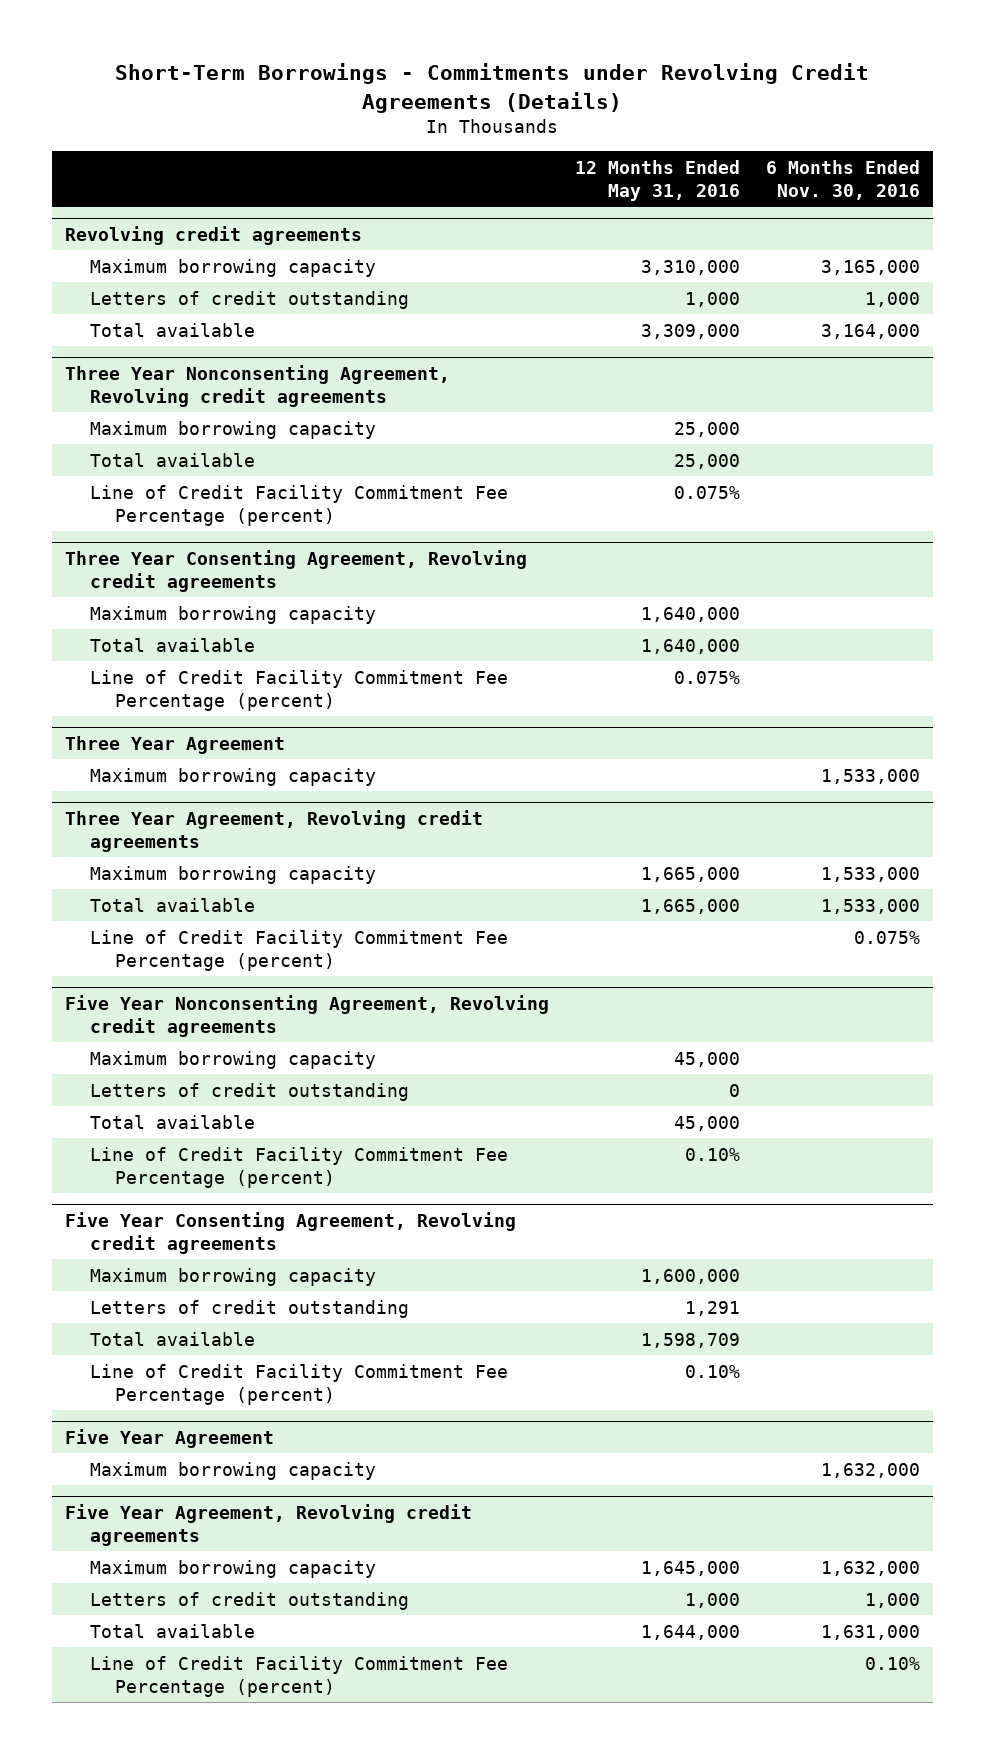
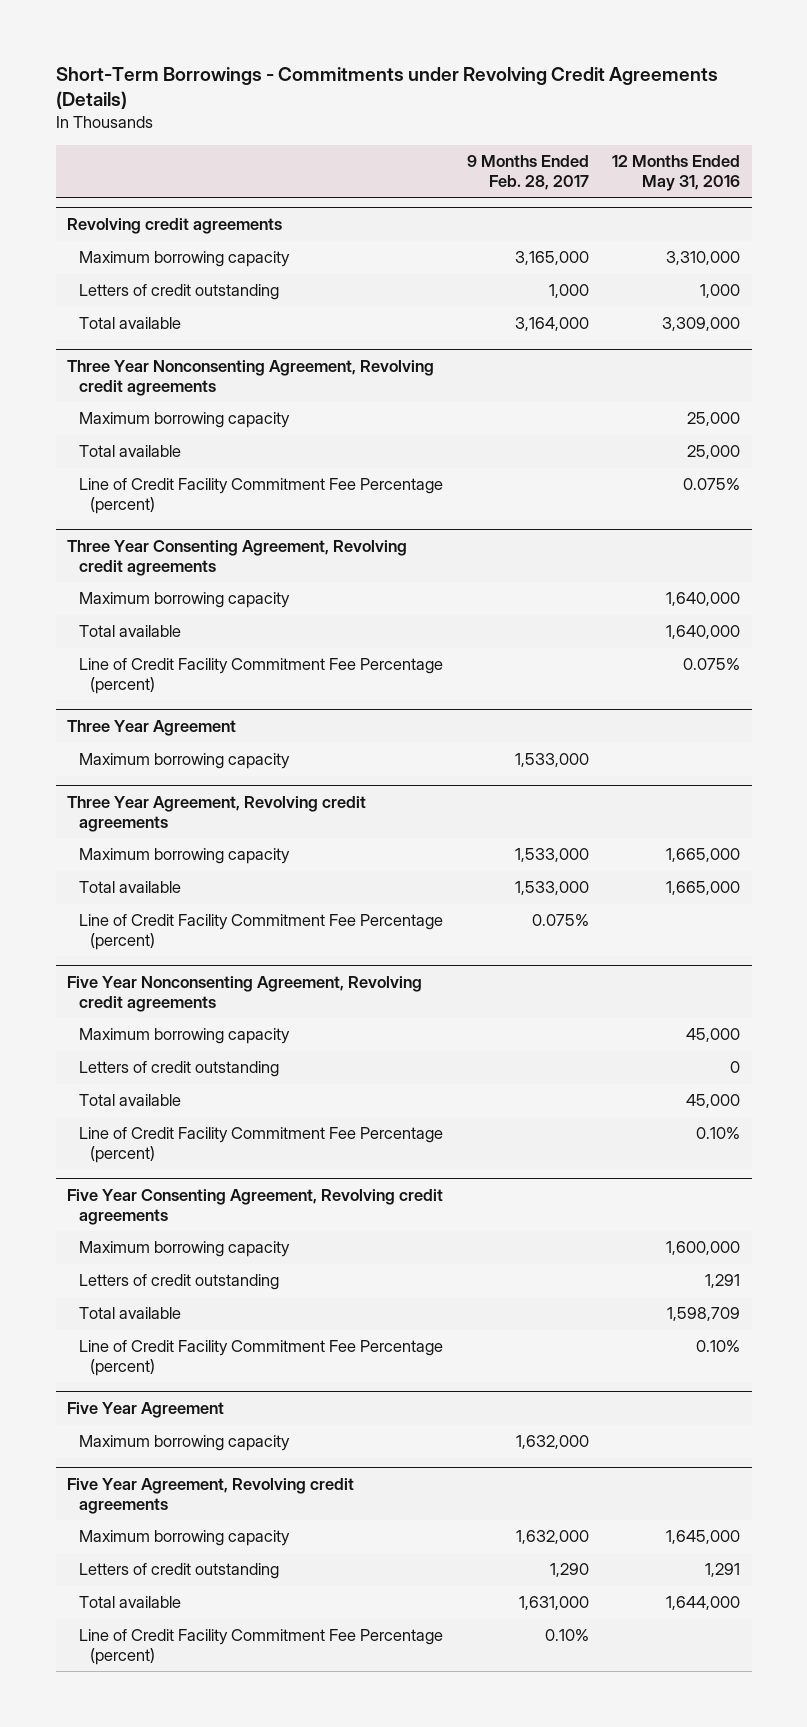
[765,159,920,200] 6 Months Ended Nov. 30, 2016 -> none
none -> [466,155,589,190] 9 Months Ended Feb. 28, 2017
[684,1592,740,1608] 1,000 -> [704,1563,740,1578] 1,291

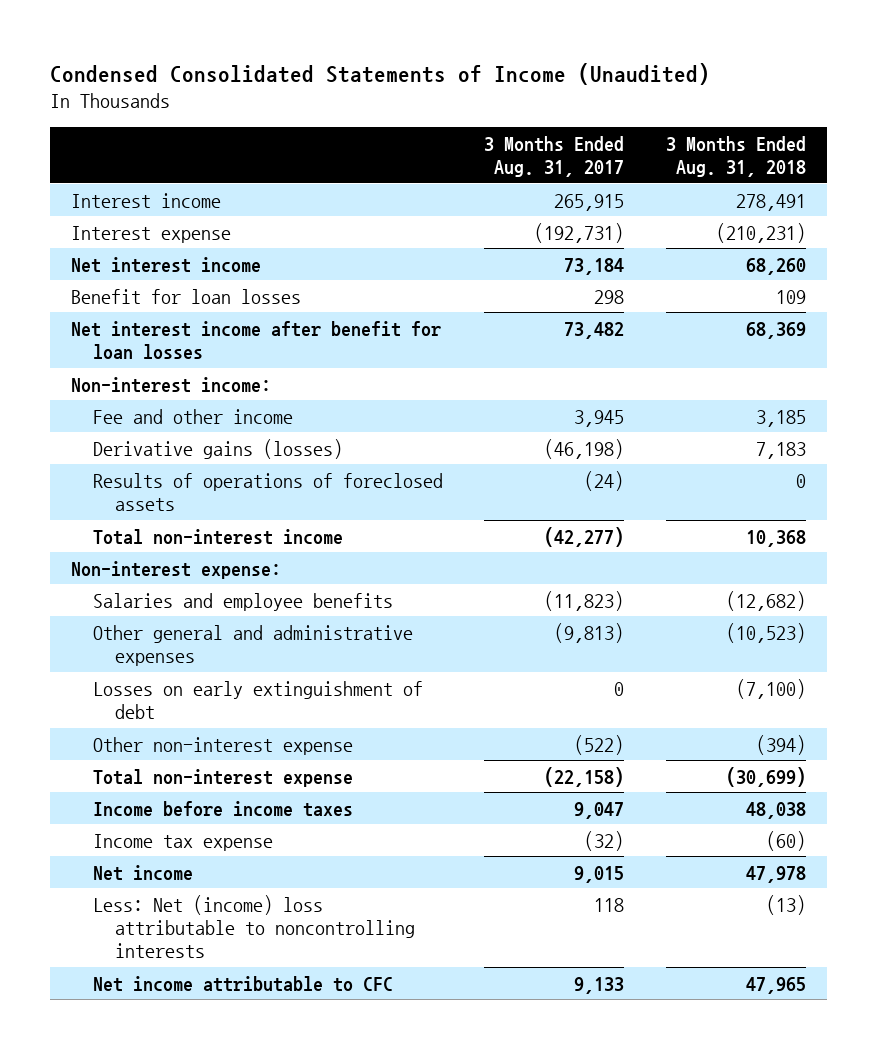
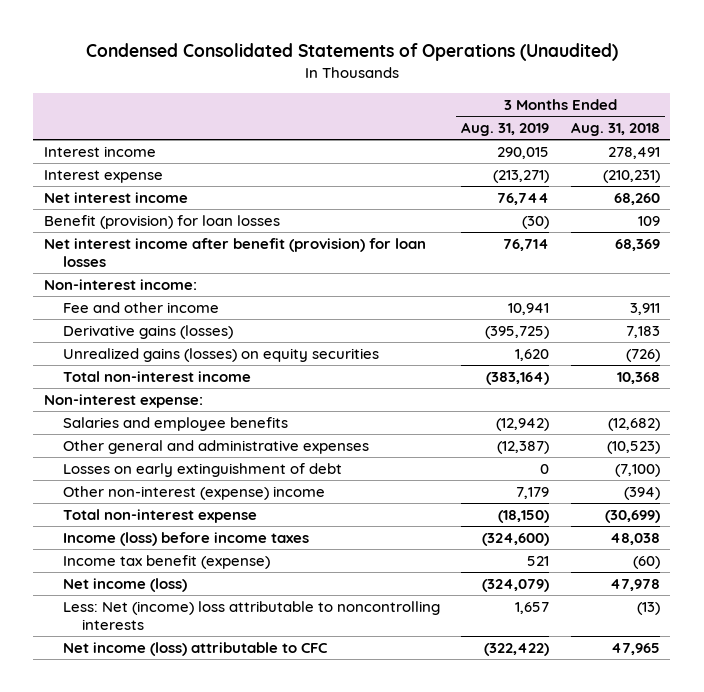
[49,62,710,85] Condensed Consolidated Statements of Income (Unaudited) -> [85,43,618,62] Condensed Consolidated Statements of Operations (Unaudited)
[484,135,625,178] 3 Months Ended Aug. 31, 2017 -> none
none -> [461,122,550,137] Aug. 31, 2019
[70,288,301,304] Benefit for loan losses -> [44,215,281,230] Benefit (provision) for loan losses
[70,320,441,359] Net interest income after benefit for loan losses -> [44,238,427,267] Net interest income after benefit (provision) for loan losses
[755,409,806,427] 3,185 -> [629,303,660,316] 3,911
[92,472,443,511] Results of operations of foreclosed assets -> none
none -> [62,348,379,363] Unrealized gains (losses) on equity securities
[92,736,353,755] Other non-interest expense -> [62,486,325,501] Other non-interest (expense) income
[92,800,353,817] Income before income taxes -> [62,532,309,547] Income (loss) before income taxes
[92,833,273,851] Income tax expense -> [62,555,270,570] Income tax benefit (expense)
[92,864,193,881] Net income -> [62,578,187,593] Net income (loss)
[92,975,393,992] Net income attributable to CFC -> [62,642,327,657] Net income (loss) attributable to CFC

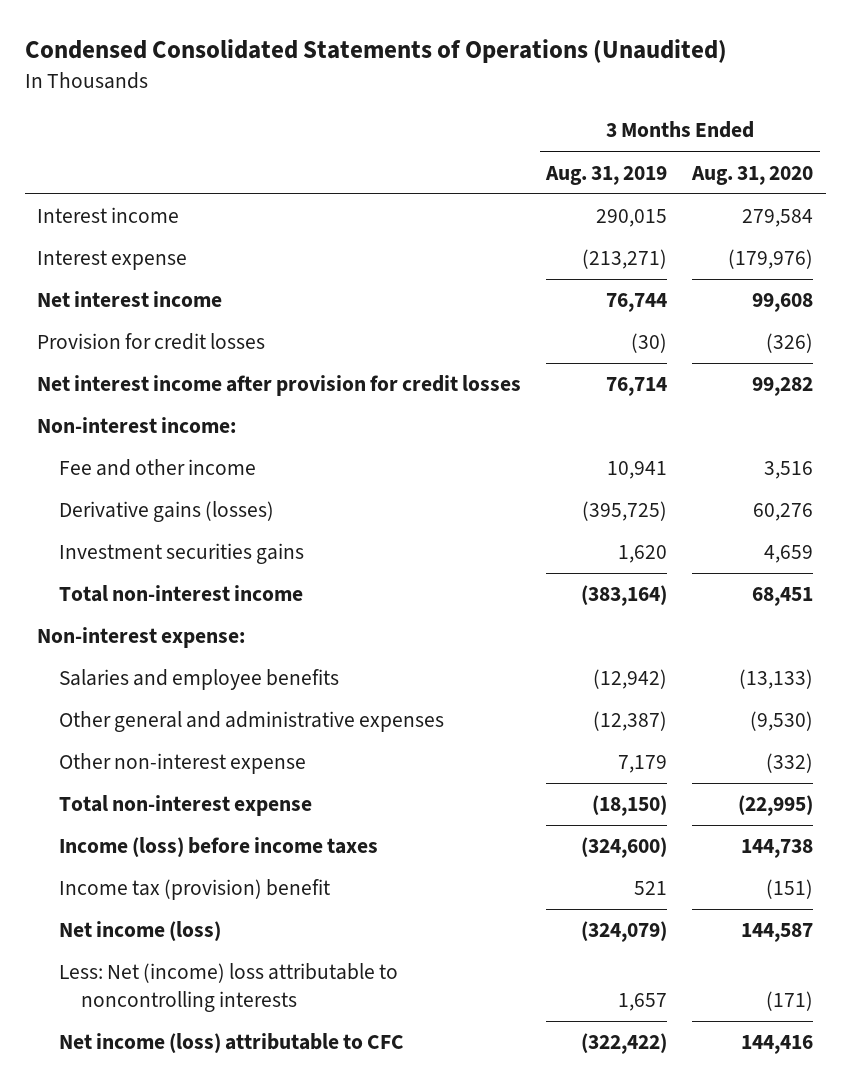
[570,122,660,137] Aug. 31, 2018 -> none
none -> [691,165,814,185] Aug. 31, 2020
[44,215,281,230] Benefit (provision) for loan losses -> [37,333,266,351] Provision for credit losses
[44,238,427,267] Net interest income after benefit (provision) for loan losses -> [37,375,522,397] Net interest income after provision for credit losses
[62,348,379,363] Unrealized gains (losses) on equity securities -> [59,543,305,565] Investment securities gains
[62,463,342,478] Losses on early extinguishment of debt -> none
[62,486,325,501] Other non-interest (expense) income -> [59,753,307,775] Other non-interest expense
[62,555,270,570] Income tax benefit (expense) -> [59,879,331,901] Income tax (provision) benefit

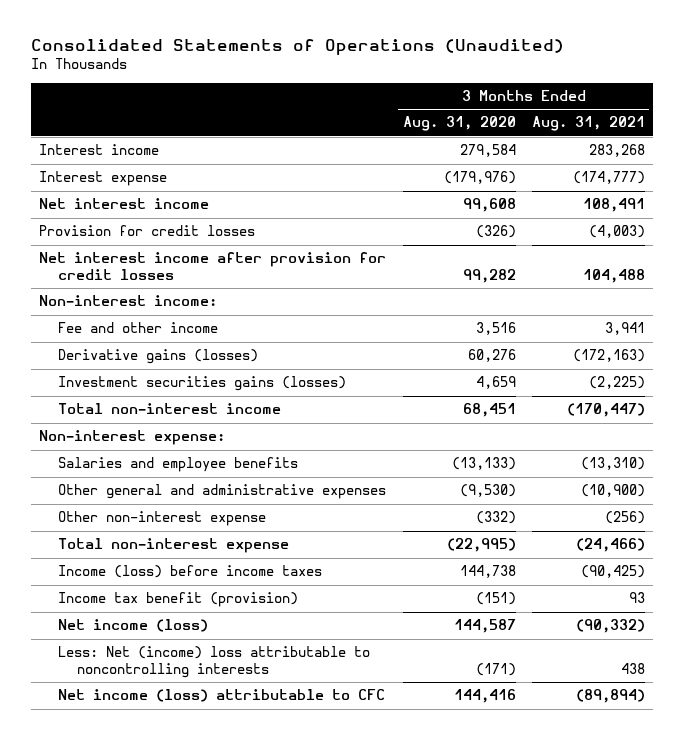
[24,39,727,64] Condensed Consolidated Statements of Operations (Unaudited) -> [30,39,564,56] Consolidated Statements of Operations (Unaudited)
[545,165,668,185] Aug. 31, 2019 -> none
none -> [531,116,645,132] Aug. 31, 2021
[59,543,305,565] Investment securities gains -> [58,376,347,392] Investment securities gains (losses)
[59,879,331,901] Income tax (provision) benefit -> [58,592,299,608] Income tax benefit (provision)

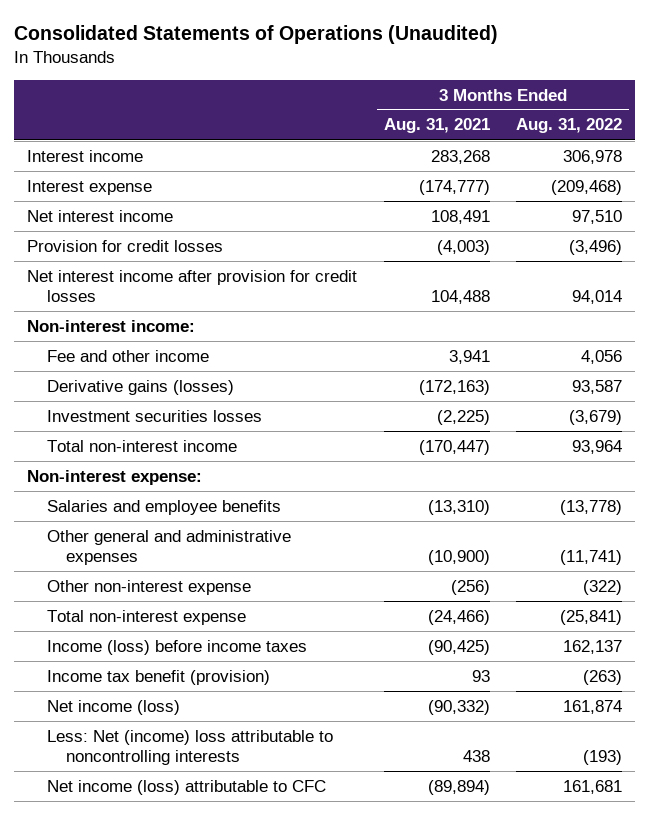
[402,116,516,132] Aug. 31, 2020 -> none
none -> [516,118,623,134] Aug. 31, 2022
[58,376,347,392] Investment securities gains (losses) -> [46,409,262,422] Investment securities losses

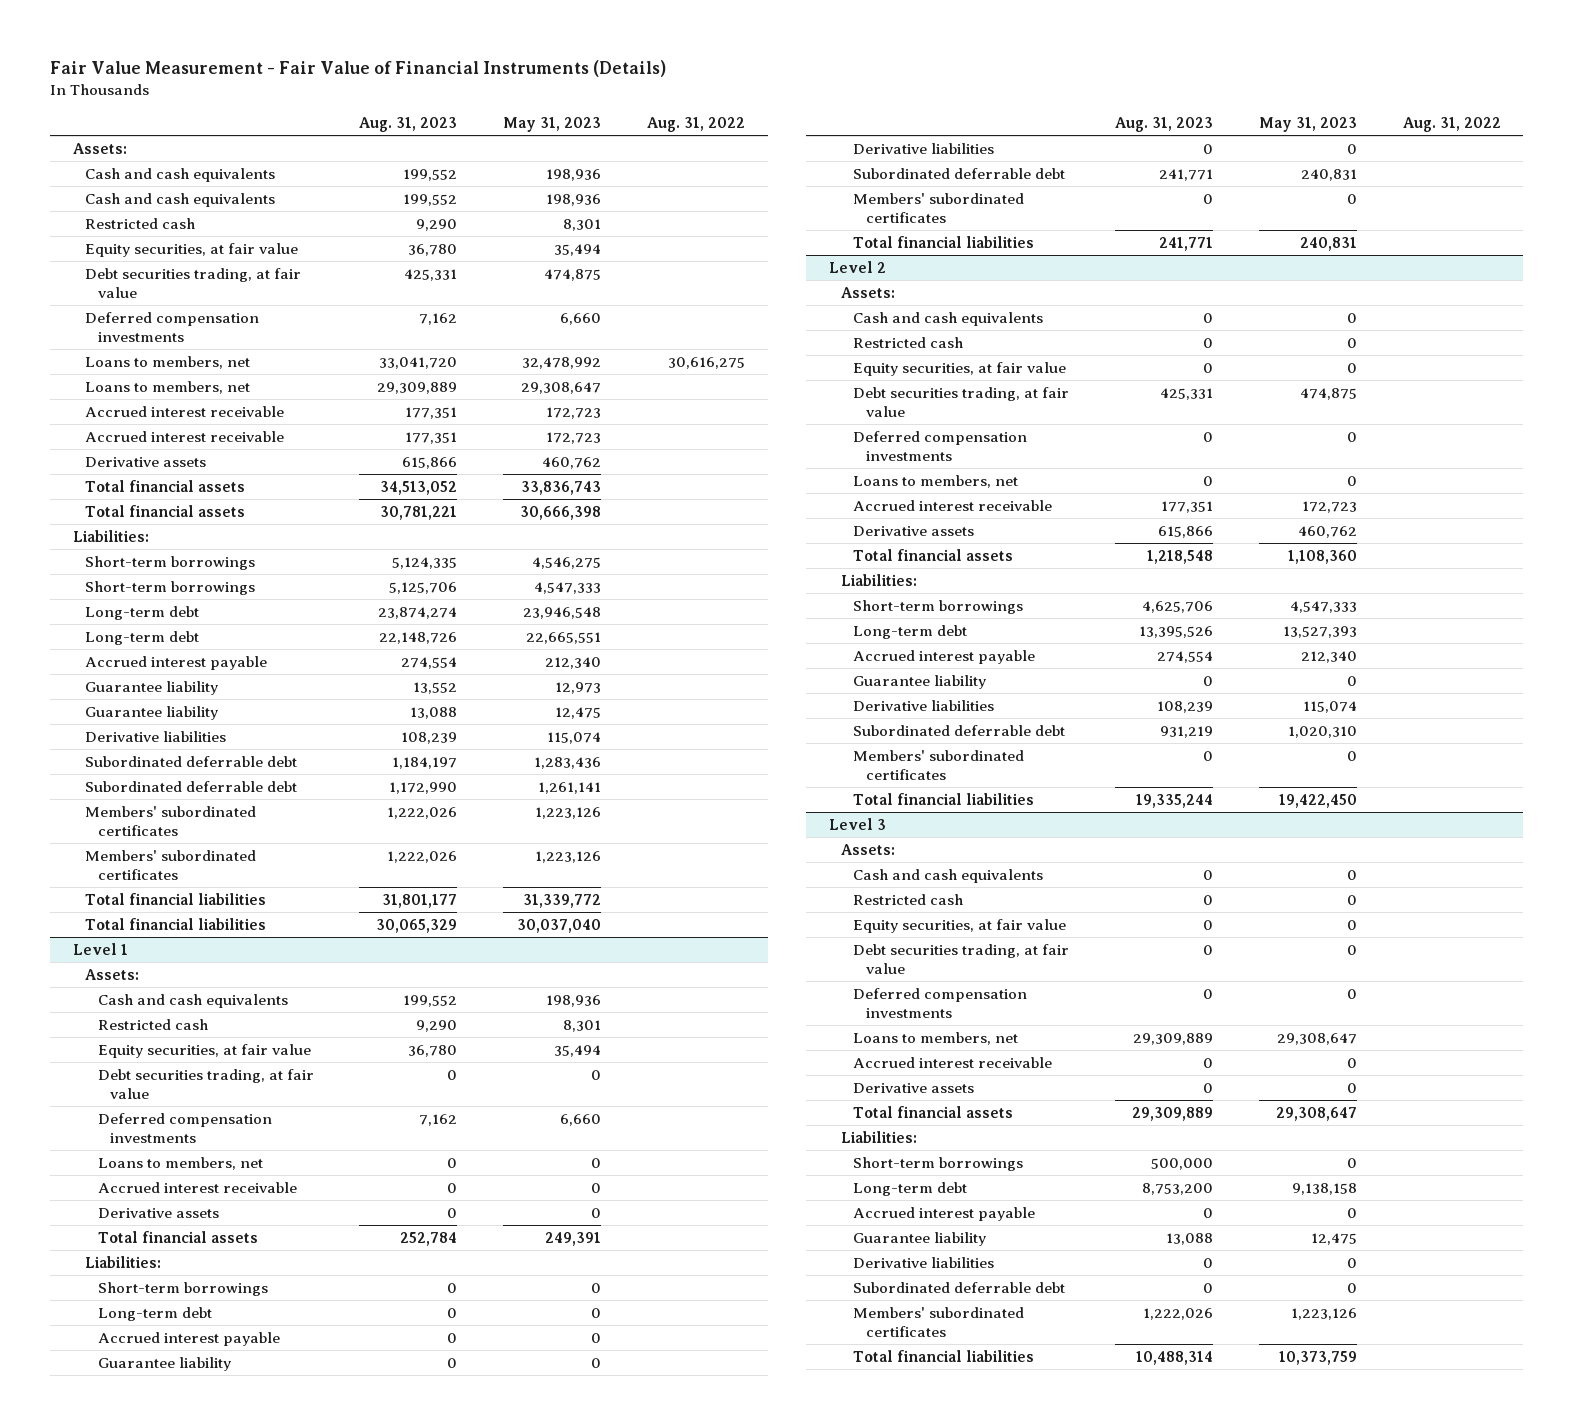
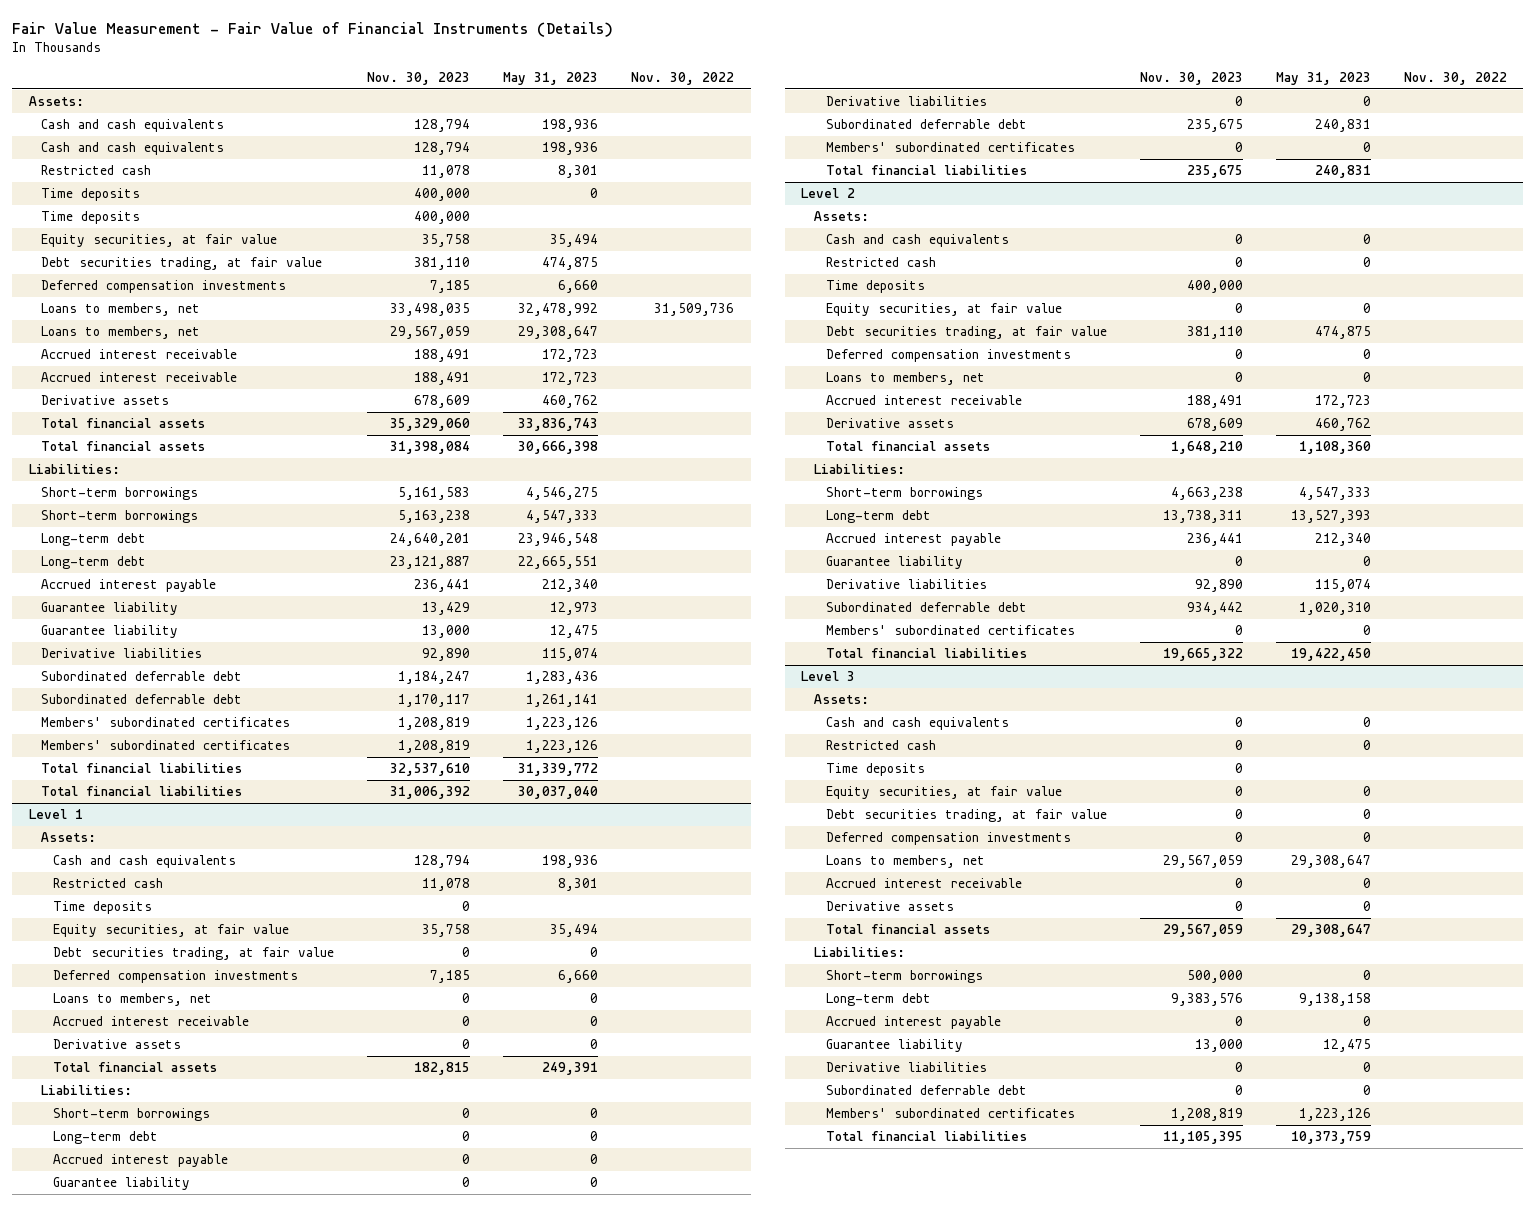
[359,117,458,133] Aug. 31, 2023 -> none
[646,117,745,133] Aug. 31, 2022 -> none
none -> [367,72,471,86] Nov. 30, 2023
none -> [631,72,735,86] Nov. 30, 2022
none -> [41,188,141,202] Time deposits
none -> [41,211,141,225] Time deposits
none -> [53,901,153,915] Time deposits
none -> [825,280,925,294] Time deposits
none -> [825,763,925,777] Time deposits

